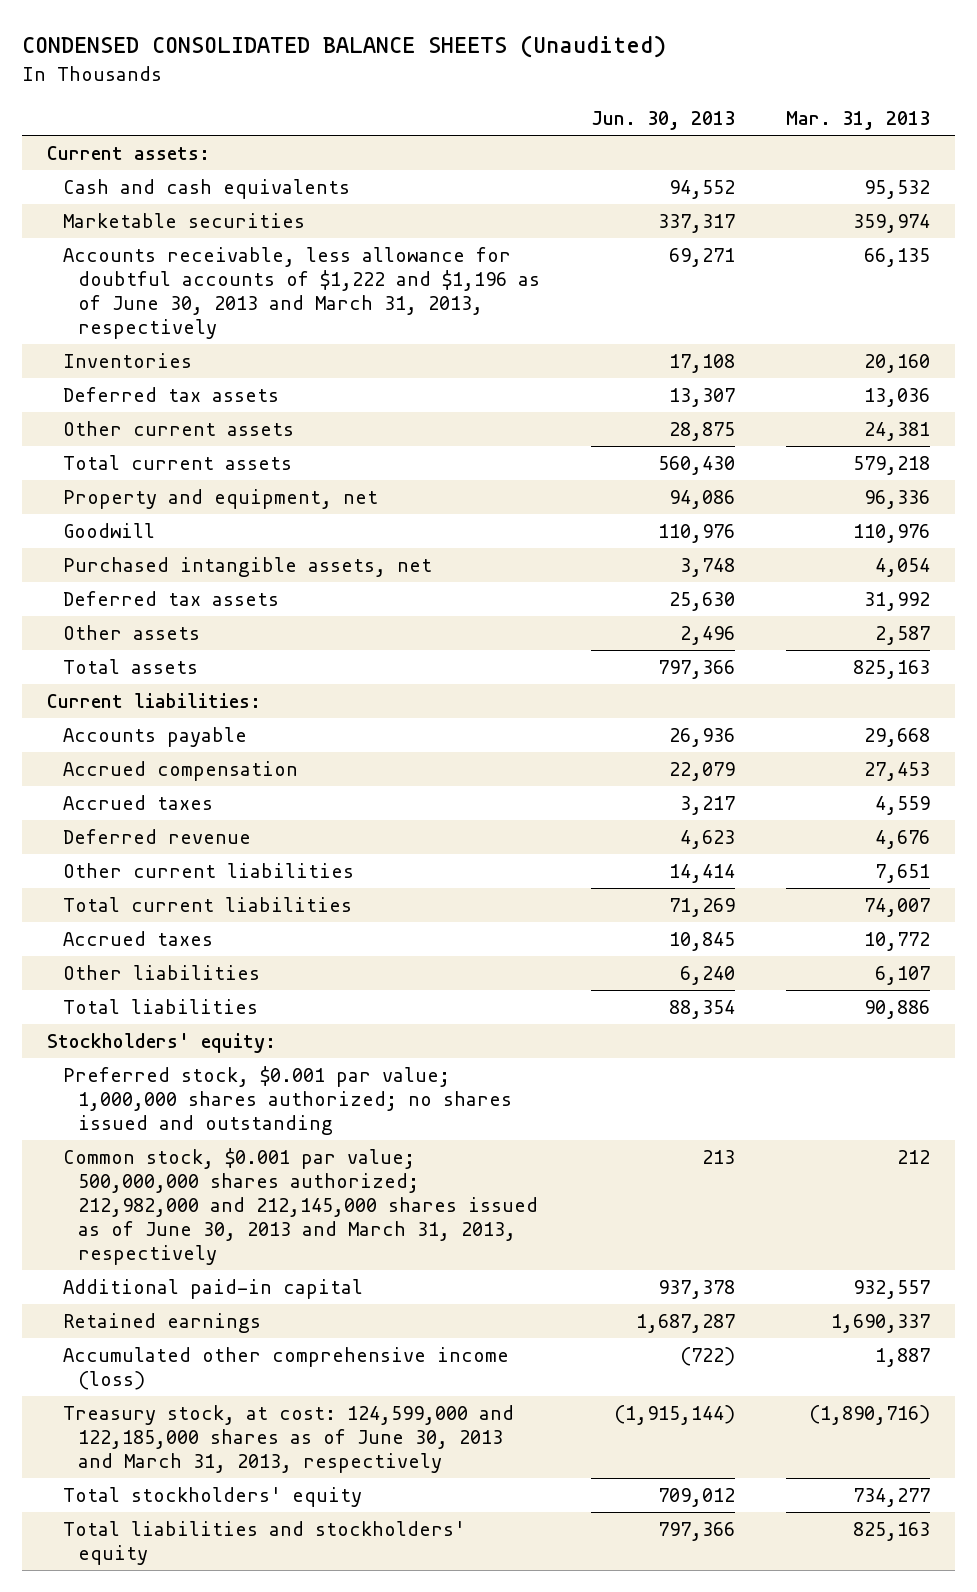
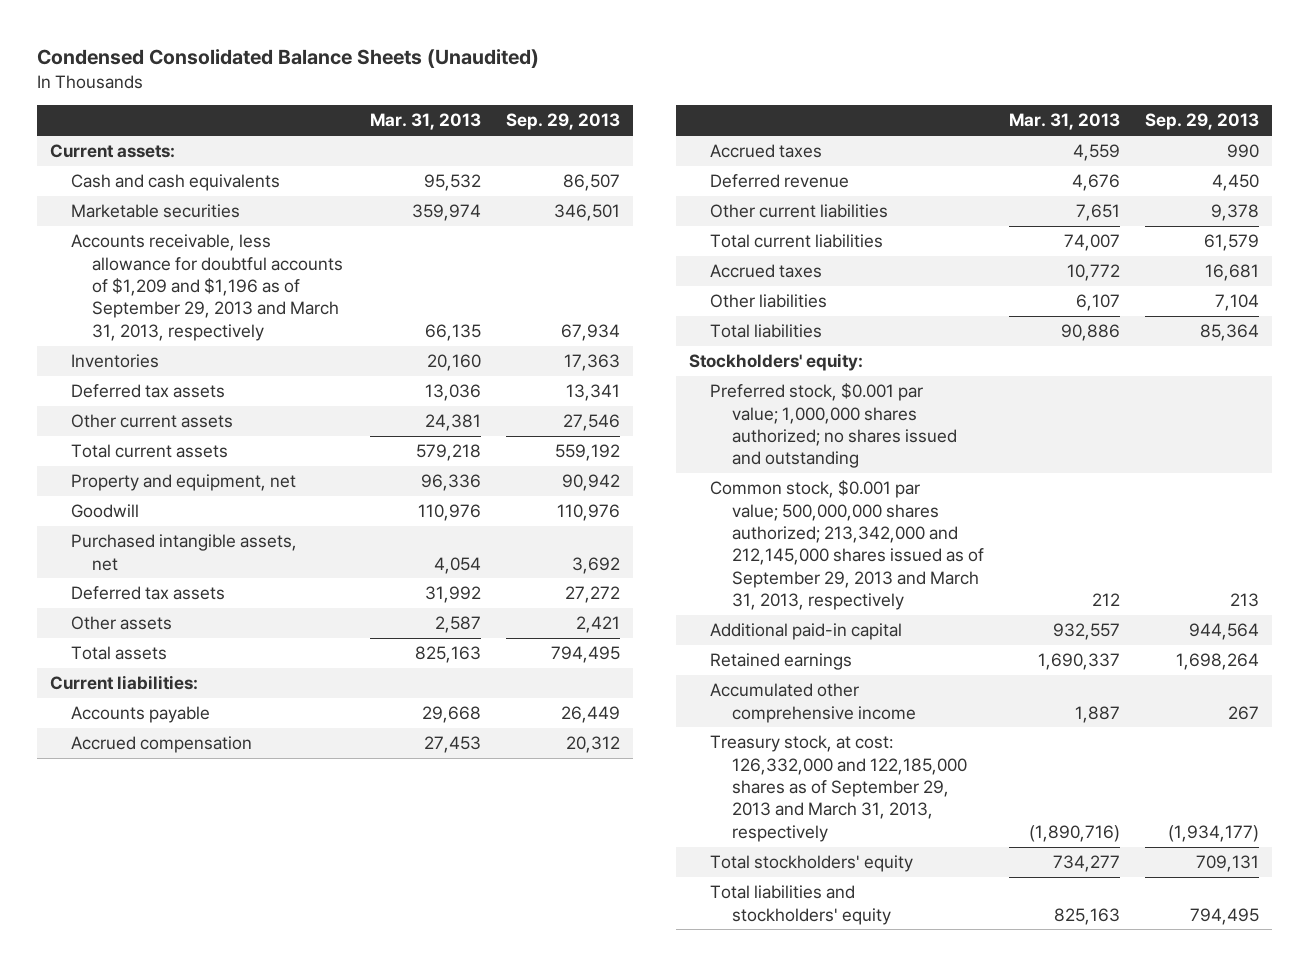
[22,35,667,59] CONDENSED CONSOLIDATED BALANCE SHEETS (Unaudited) -> [37,49,540,69] Condensed Consolidated Balance Sheets (Unaudited)
[590,110,735,130] Jun. 30, 2013 -> none
none -> [505,113,620,131] Sep. 29, 2013
[62,247,541,339] Accounts receivable, less allowance for doubtful accounts of $1,222 and $1,196 as of June 30, 2013 and March 31, 2013, respectively -> [70,234,344,341] Accounts receivable, less allowance for doubtful accounts of $1,209 and $1,196 as of September 29, 2013 and March 31, 2013, respectively
[62,1148,539,1265] Common stock, $0.001 par value; 500,000,000 shares authorized; 212,982,000 and 212,145,000 shares issued as of June 30, 2013 and March 31, 2013, respectively -> [710,480,984,611] Common stock, $0.001 par value; 500,000,000 shares authorized; 213,342,000 and 212,145,000 shares issued as of September 29, 2013 and March 31, 2013, respectively
[62,1347,509,1390] Accumulated other comprehensive income (loss) -> [710,683,916,723] Accumulated other comprehensive income
[62,1405,514,1473] Treasury stock, at cost: 124,599,000 and 122,185,000 shares as of June 30, 2013 and March 31, 2013, respectively -> [710,735,967,842] Treasury stock, at cost: 126,332,000 and 122,185,000 shares as of September 29, 2013 and March 31, 2013, respectively

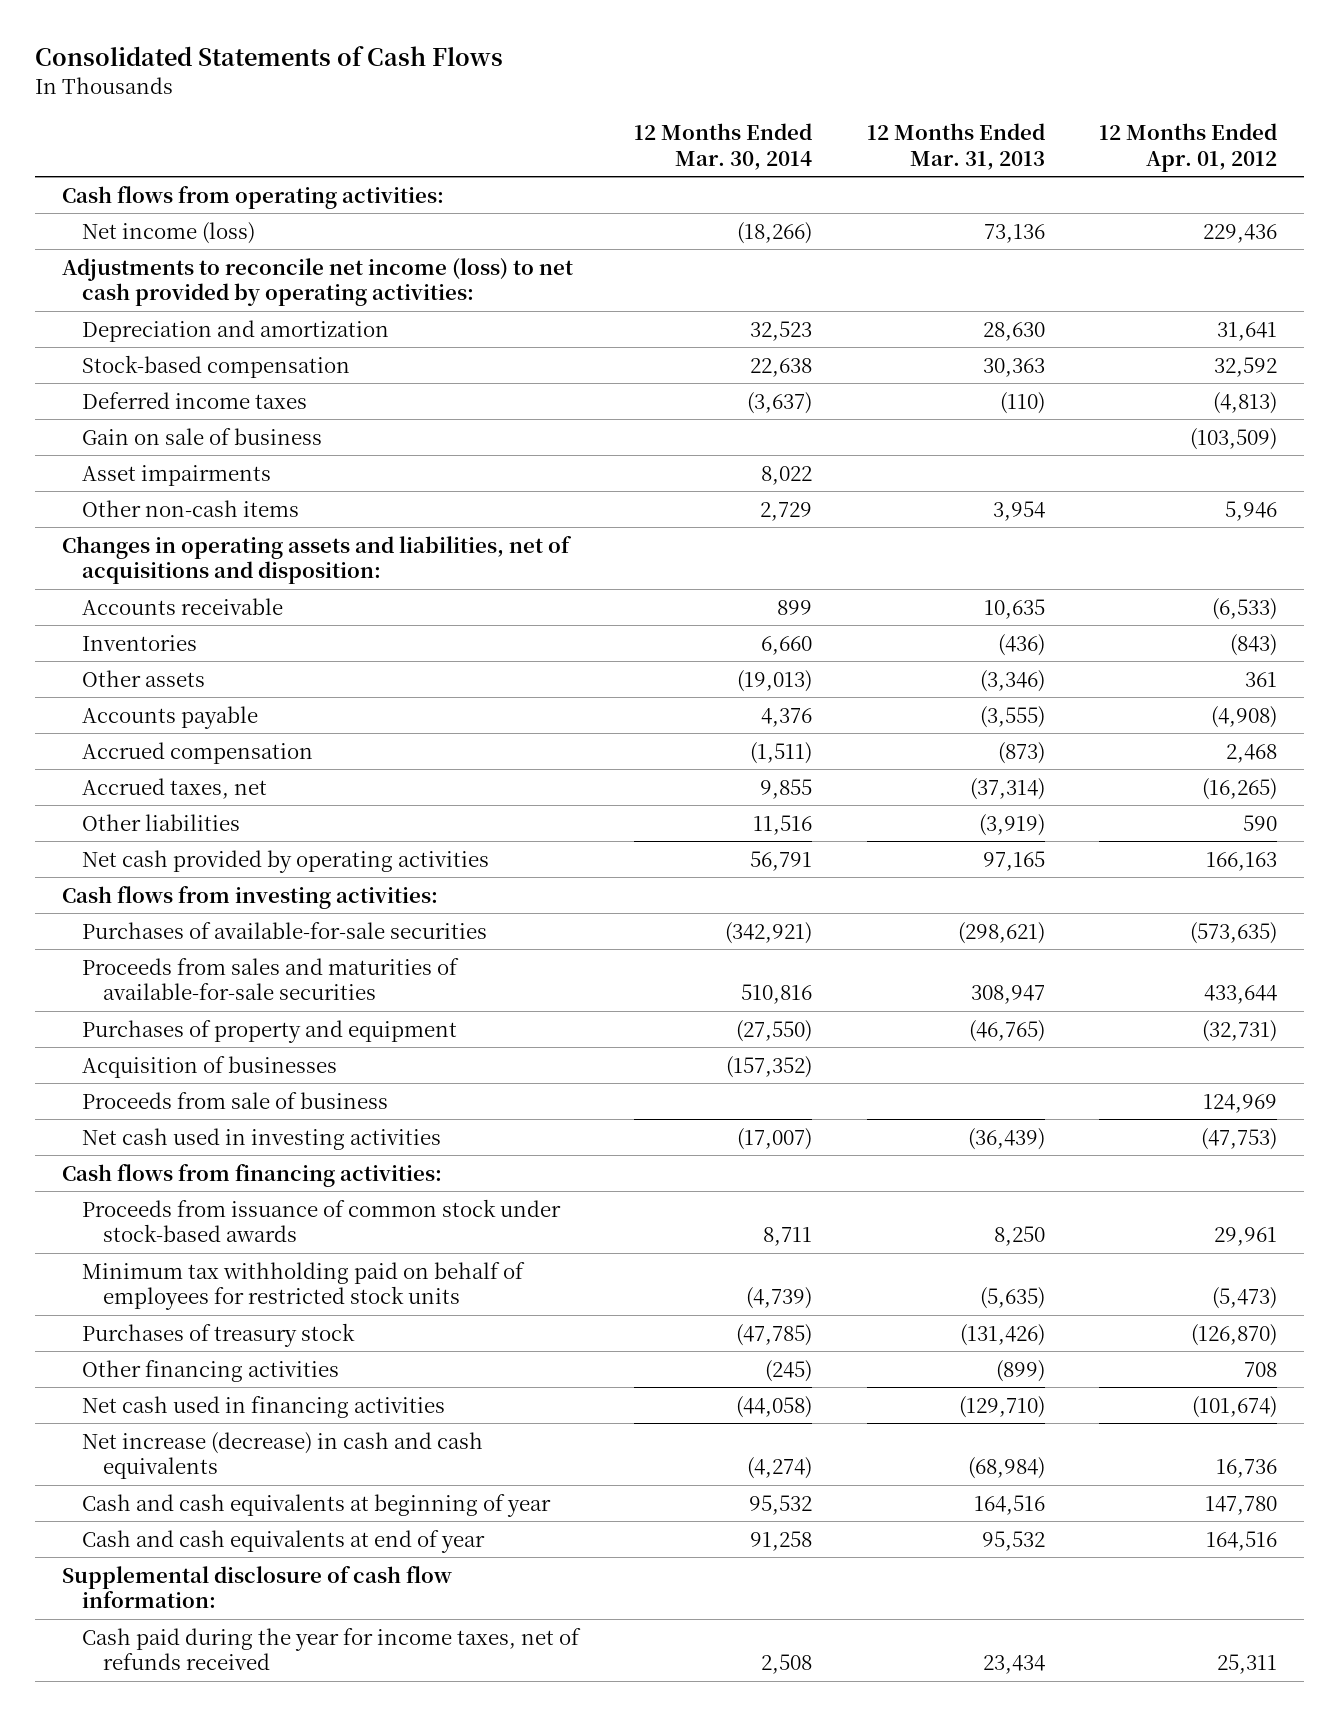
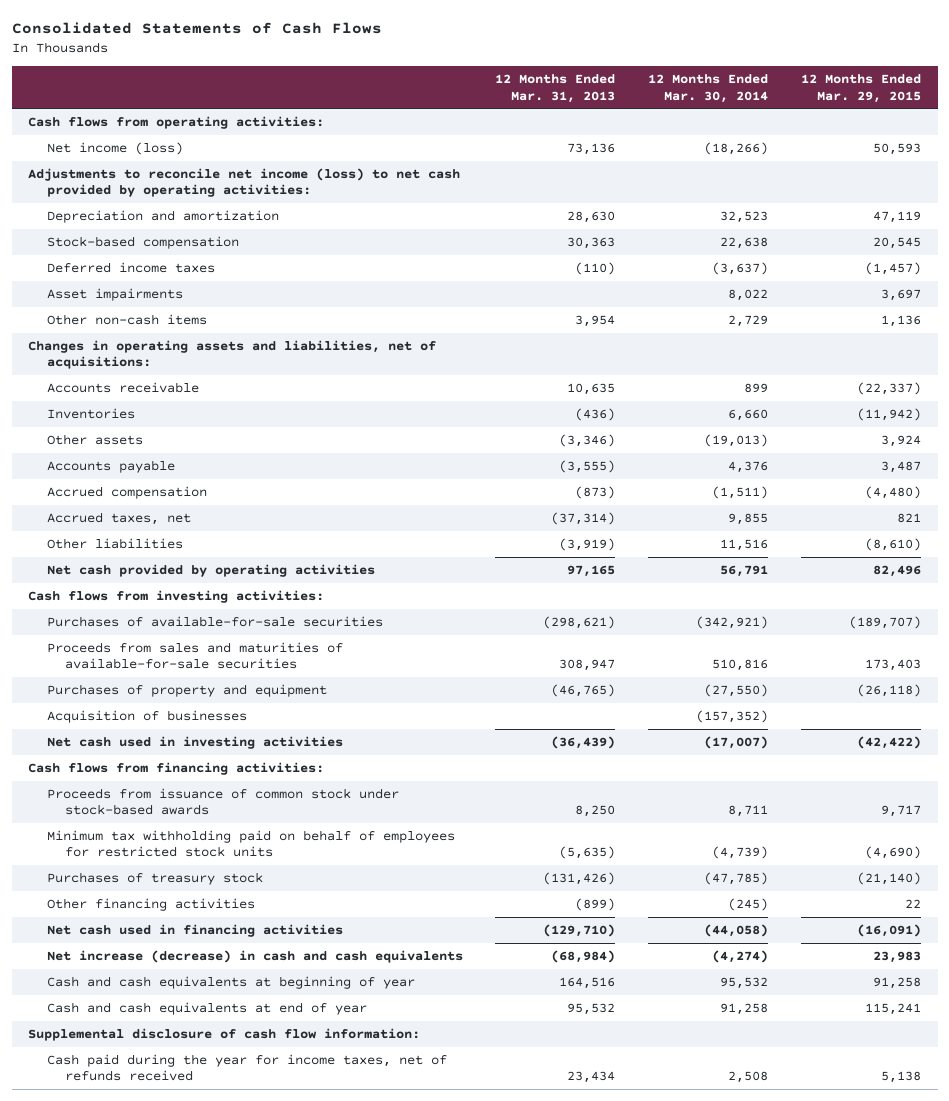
[1099,123,1278,172] 12 Months Ended Apr. 01, 2012 -> none
none -> [801,74,922,103] 12 Months Ended Mar. 29, 2015
[82,427,323,445] Gain on sale of business -> none
[61,535,572,585] Changes in operating assets and liabilities, net of acquisitions and disposition: -> [28,339,437,370] Changes in operating assets and liabilities, net of acquisitions:
[82,1091,389,1109] Proceeds from sale of business -> none

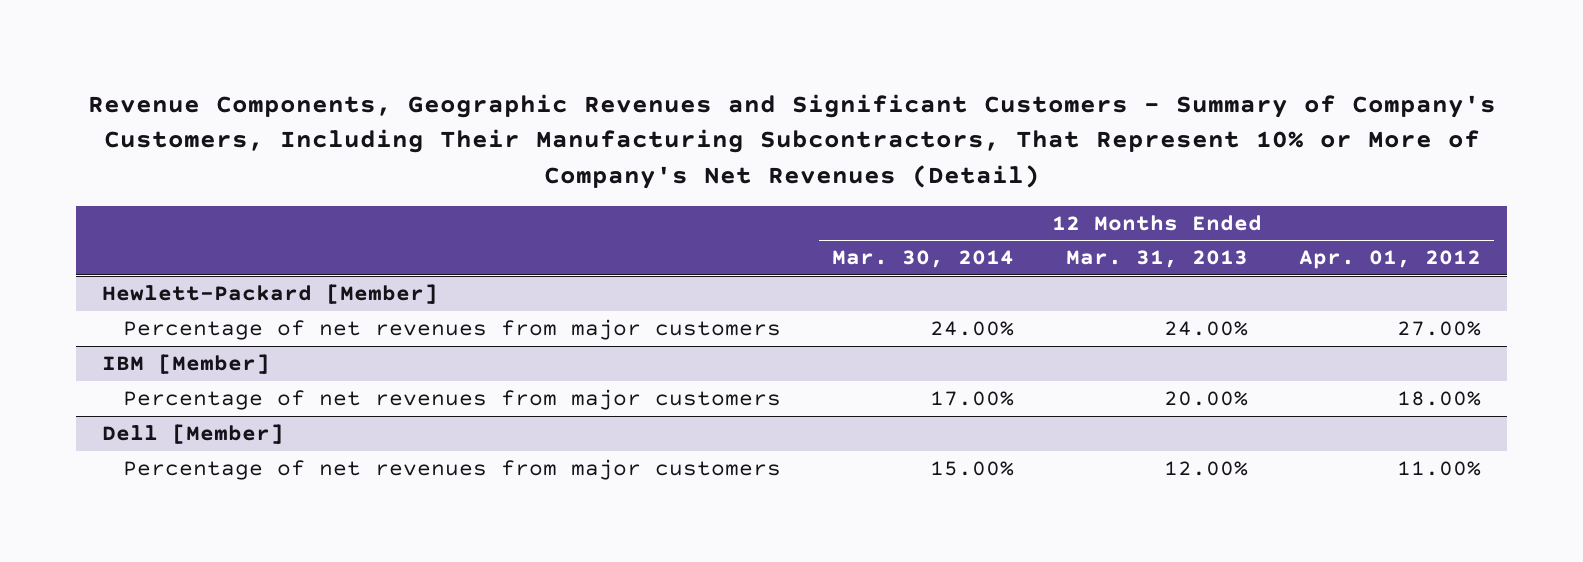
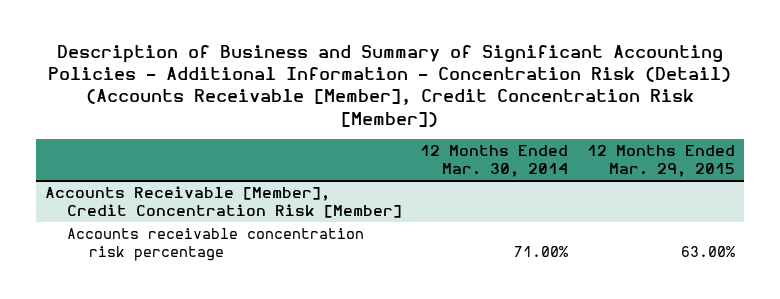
[87,93,1496,189] Revenue Components, Geographic Revenues and Significant Customers - Summary of Company's Customers, Including Their Manufacturing Subcontractors, That Represent 10% or More of Company's Net Revenues (Detail) -> [47,44,731,127] Description of Business and Summary of Significant Accounting Policies - Additional Information - Concentration Risk (Detail) (Accounts Receivable [Member], Credit Concentration Risk [Member])
[1065,250,1248,269] Mar. 31, 2013 -> none
[1299,250,1482,270] Apr. 01, 2012 -> none
none -> [586,144,735,178] 12 Months Ended Mar. 29, 2015
[102,284,439,305] Hewlett-Packard [Member] -> none
[122,319,781,341] Percentage of net revenues from major customers -> none
[102,354,271,375] IBM [Member] -> none
[122,389,781,411] Percentage of net revenues from major customers -> none
[102,424,285,445] Dell [Member] -> none
[122,459,781,481] Percentage of net revenues from major customers -> none
none -> [44,185,402,219] Accounts Receivable [Member], Credit Concentration Risk [Member]
none -> [66,227,364,262] Accounts receivable concentration risk percentage

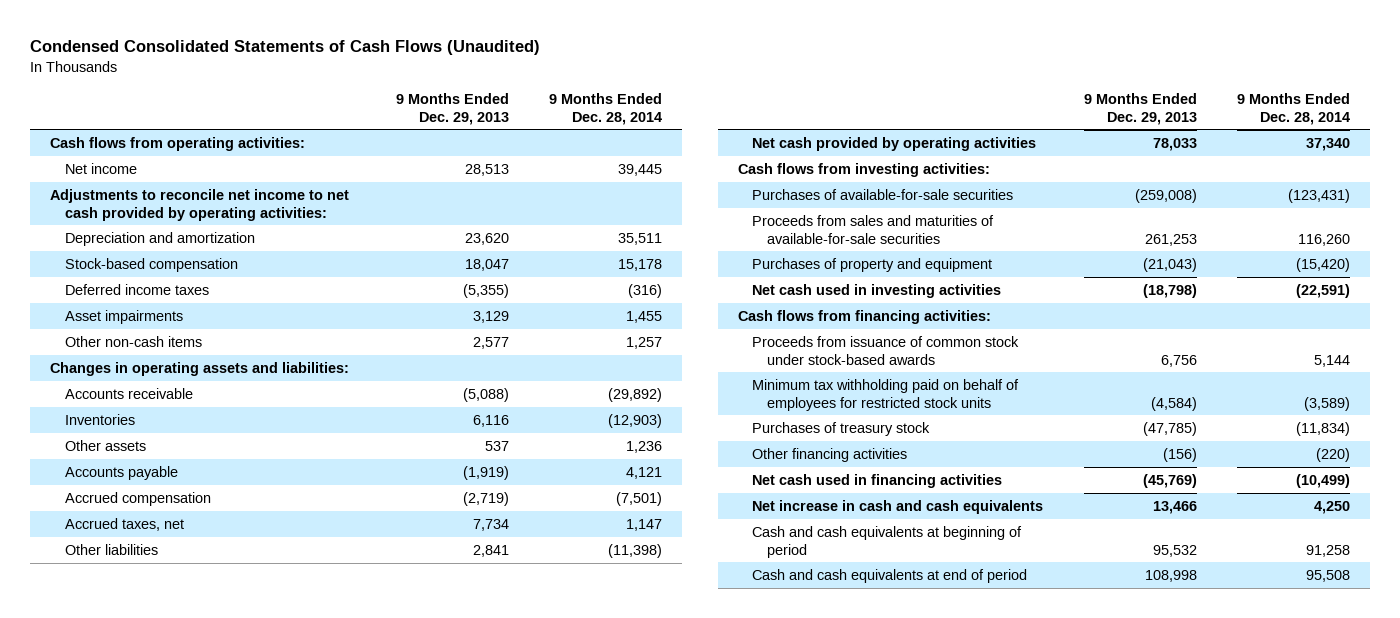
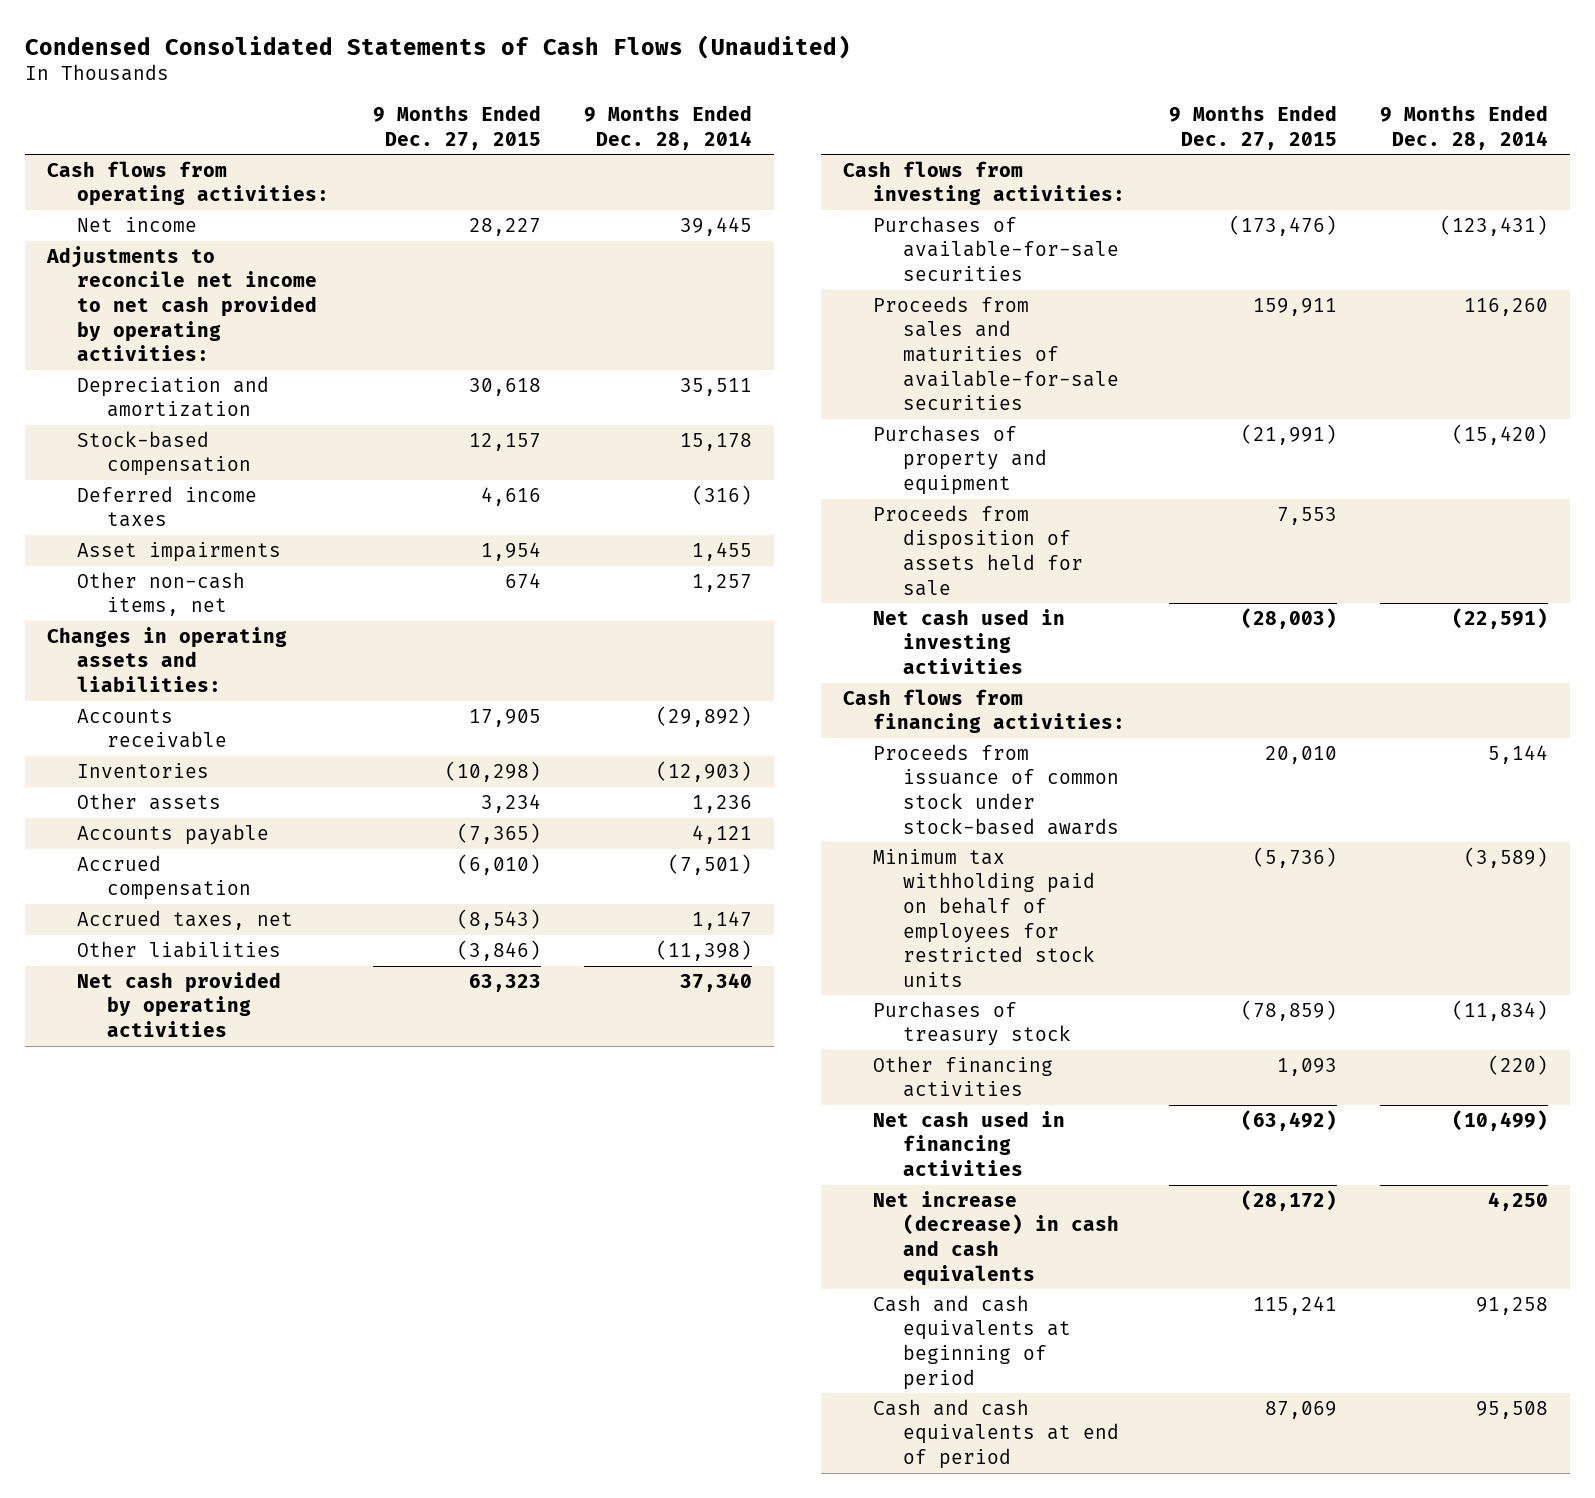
[395,92,509,125] 9 Months Ended Dec. 29, 2013 -> none
none -> [372,105,541,150] 9 Months Ended Dec. 27, 2015
[64,335,202,347] Other non-cash items -> [77,571,246,617] Other non-cash items, net
none -> [873,504,1084,596] Proceeds from disposition of assets held for sale
[752,499,1044,514] Net increase in cash and cash equivalents -> [873,1190,1120,1286] Net increase (decrease) in cash and cash equivalents

